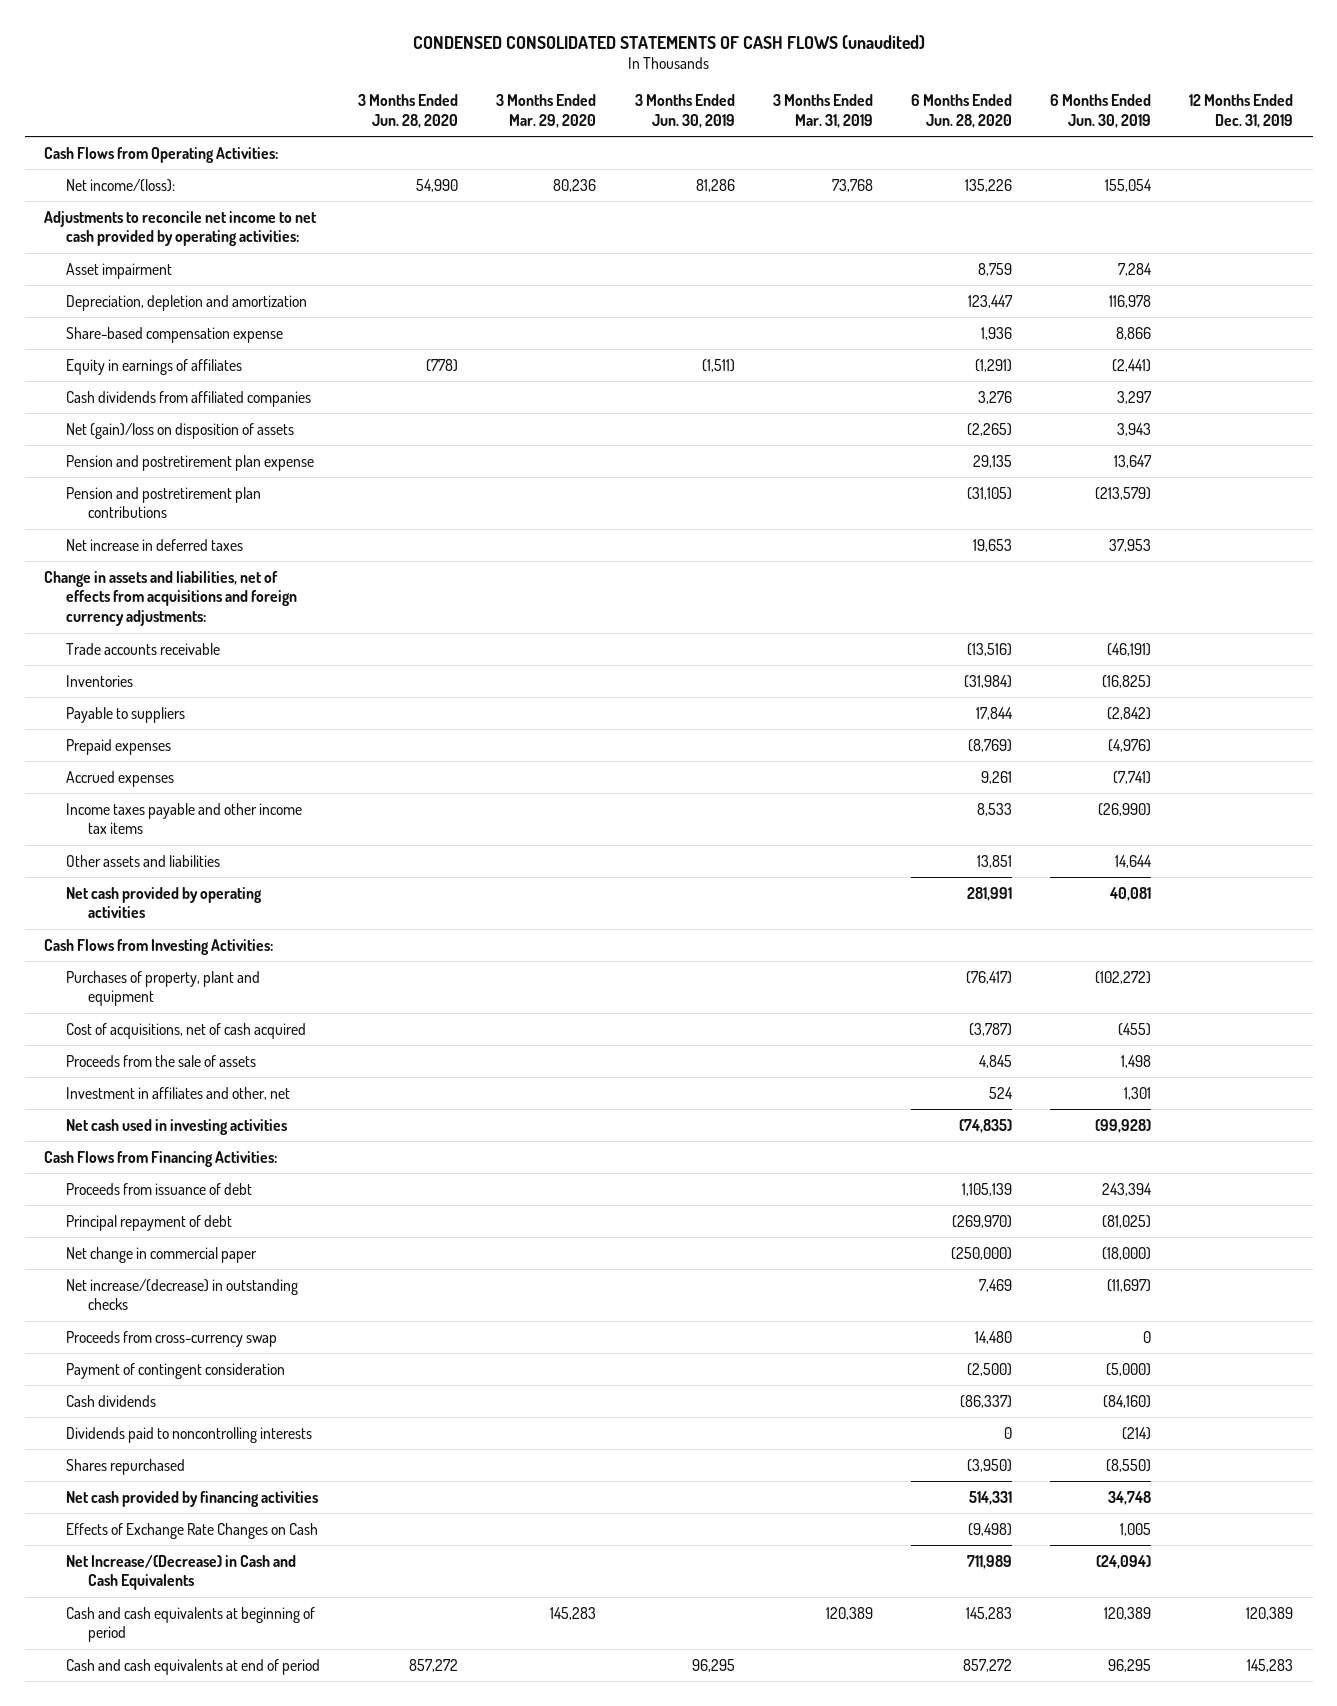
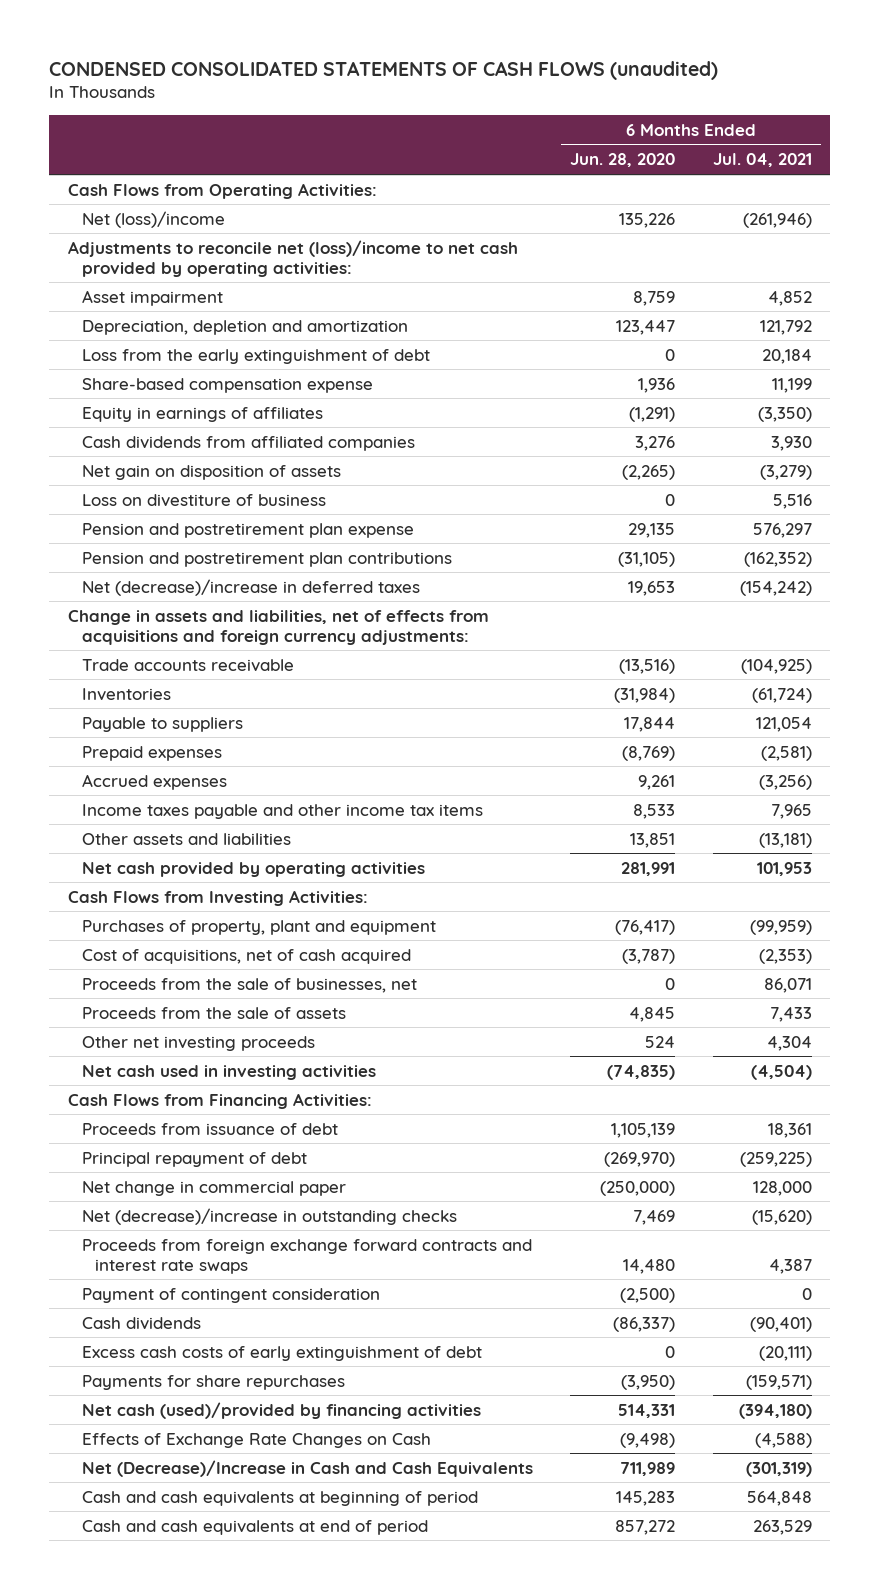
[358,93,459,128] 3 Months Ended Jun. 28, 2020 -> none
[496,93,597,128] 3 Months Ended Mar. 29, 2020 -> none
[634,93,735,128] 3 Months Ended Jun. 30, 2019 -> none
[772,93,873,128] 3 Months Ended Mar. 31, 2019 -> none
[1050,93,1152,128] 6 Months Ended Jun. 30, 2019 -> none
[1189,93,1294,128] 12 Months Ended Dec. 31, 2019 -> none
none -> [712,153,812,168] Jul. 04, 2021
[65,178,175,192] Net income/(loss): -> [81,210,225,228] Net (loss)/income
[43,210,317,247] Adjustments to reconcile net income to net cash provided by operating activities: -> [68,239,519,277] Adjustments to reconcile net (loss)/income to net cash provided by operating activities:
none -> [81,348,430,364] Loss from the early extinguishment of debt
[65,422,294,439] Net (gain)/loss on disposition of assets -> [81,464,341,480] Net gain on disposition of assets
none -> [81,493,326,507] Loss on divestiture of business
[65,538,243,551] Net increase in deferred taxes -> [81,578,420,596] Net (decrease)/increase in deferred taxes
none -> [81,977,417,993] Proceeds from the sale of businesses, net
[65,1086,290,1100] Investment in affiliates and other, net -> [81,1035,315,1051] Other net investing proceeds
[65,1278,298,1311] Net increase/(decrease) in outstanding checks -> [81,1207,457,1225] Net (decrease)/increase in outstanding checks
[65,1330,277,1347] Proceeds from cross-currency swap -> [81,1238,532,1274] Proceeds from foreign exchange forward contracts and interest rate swaps
[65,1426,312,1443] Dividends paid to noncontrolling interests -> none
none -> [81,1345,482,1361] Excess cash costs of early extinguishment of debt
[65,1458,185,1475] Shares repurchased -> [81,1374,345,1390] Payments for share repurchases
[65,1490,318,1507] Net cash provided by financing activities -> [81,1401,481,1419] Net cash (used)/provided by financing activities
[65,1554,296,1591] Net Increase/(Decrease) in Cash and Cash Equivalents -> [81,1459,533,1477] Net (Decrease)/Increase in Cash and Cash Equivalents

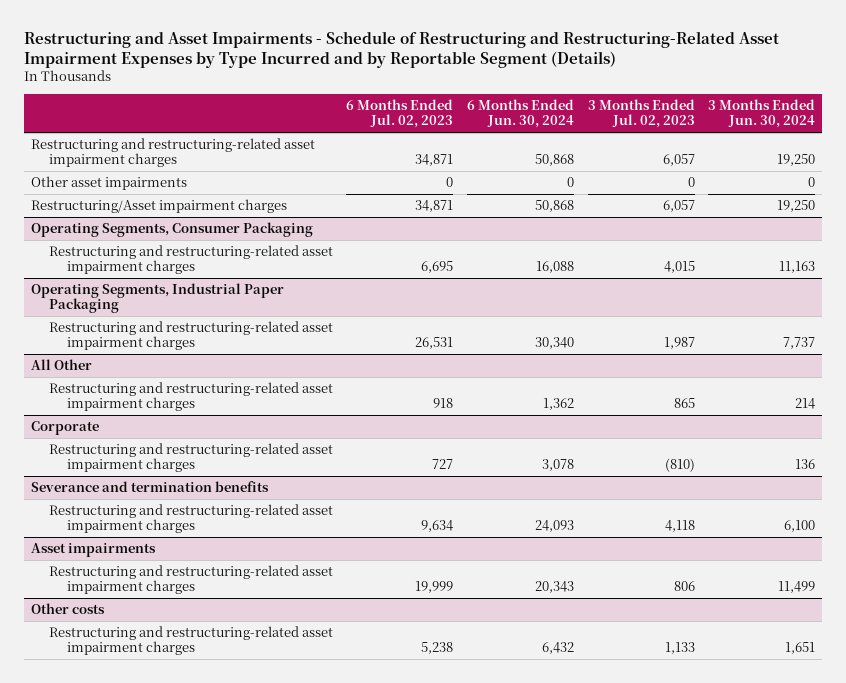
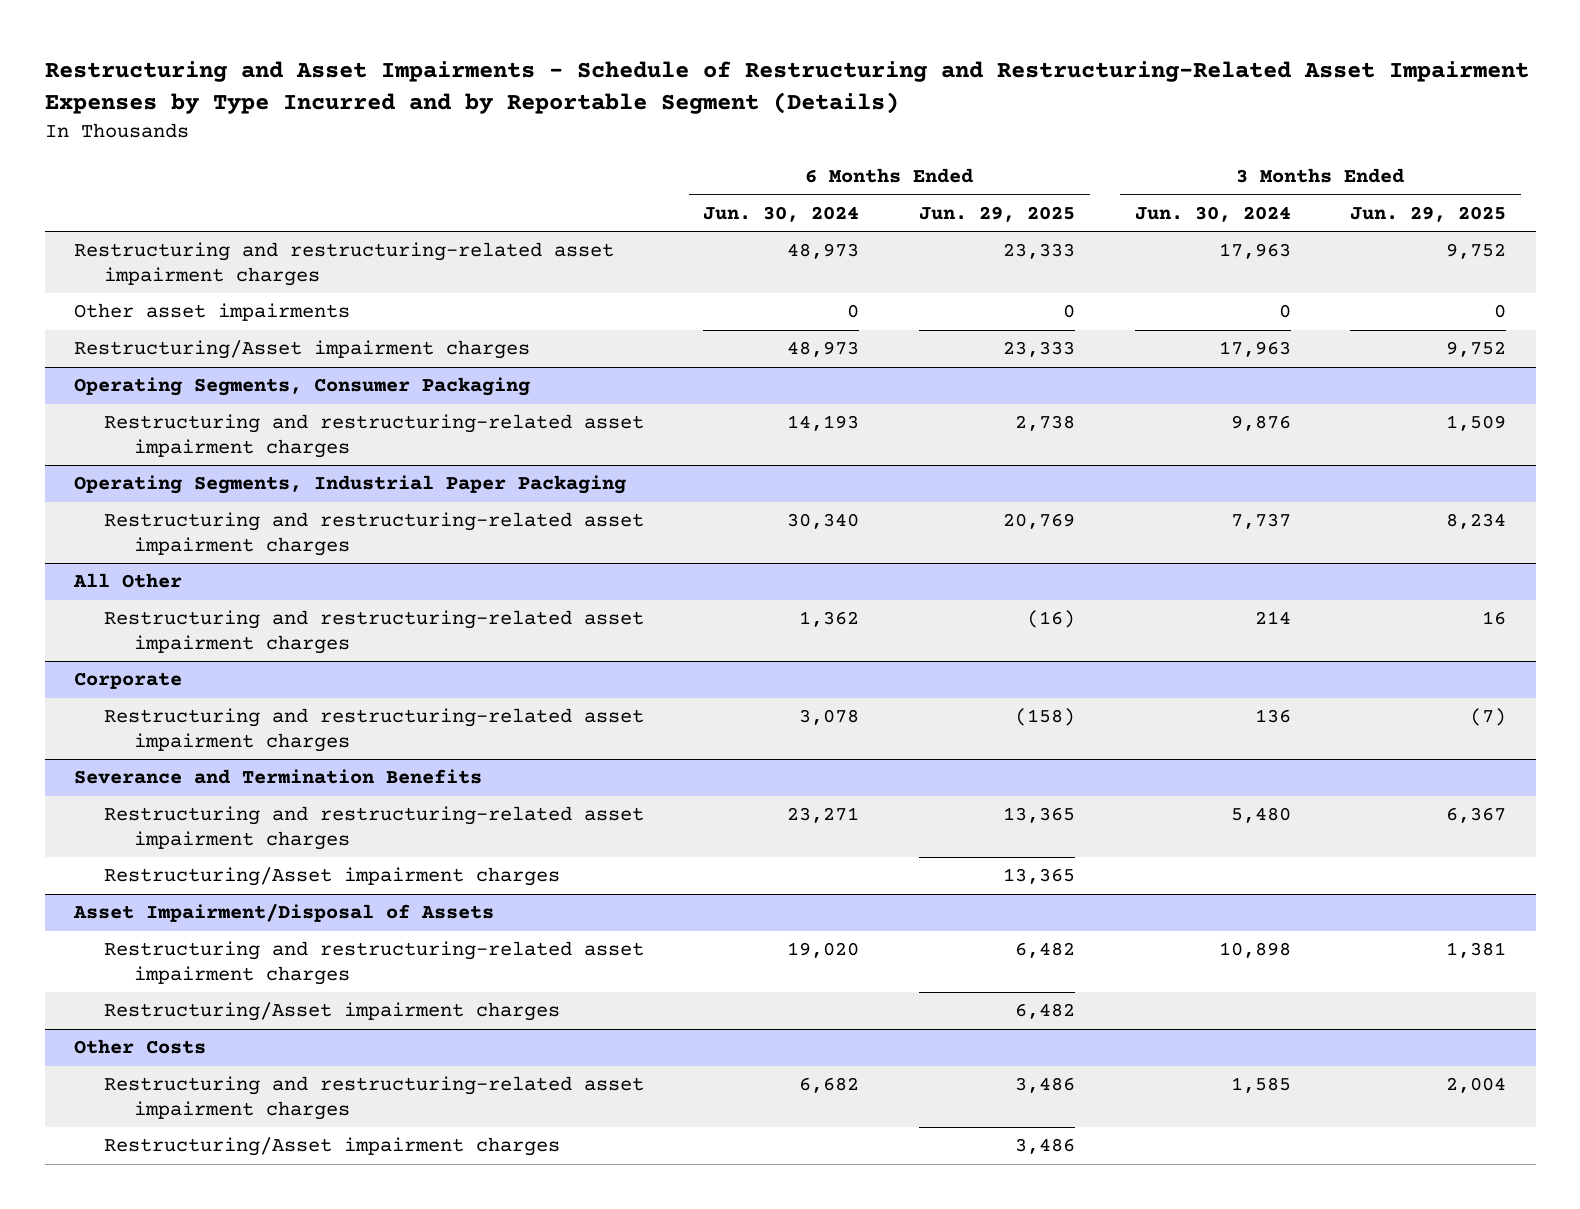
[346,99,454,129] 6 Months Ended Jul. 02, 2023 -> none
[587,99,695,129] 3 Months Ended Jul. 02, 2023 -> none
none -> [918,206,1075,223] Jun. 29, 2025
none -> [1350,206,1507,223] Jun. 29, 2025
[535,154,575,167] 50,868 -> [787,243,860,260] 48,973
[777,154,816,167] 19,250 -> [1218,243,1291,260] 17,963
[535,200,575,213] 50,868 -> [787,341,860,358] 48,973
[777,200,816,213] 19,250 -> [1218,341,1291,358] 17,963
[536,261,575,274] 16,088 -> [787,415,860,432] 14,193
[779,261,816,274] 11,163 -> [1230,415,1291,432] 9,876
[30,481,269,493] Severance and termination benefits -> [74,769,483,785] Severance and Termination Benefits
[535,520,575,533] 24,093 -> [787,807,860,824] 23,271
[784,520,816,533] 6,100 -> [1230,807,1291,824] 5,480
none -> [103,867,560,887] Restructuring/Asset impairment charges
[30,543,156,558] Asset impairments -> [73,904,495,923] Asset Impairment/Disposal of Assets
[535,581,575,594] 20,343 -> [787,942,860,959] 19,020
[778,581,816,594] 11,499 -> [1218,942,1291,959] 10,898
none -> [103,1002,560,1022] Restructuring/Asset impairment charges
[30,603,105,615] Other costs -> [74,1039,207,1055] Other Costs
[542,642,575,655] 6,432 -> [799,1077,860,1094] 6,682
[785,642,816,655] 1,651 -> [1230,1077,1291,1094] 1,585
none -> [103,1137,560,1157] Restructuring/Asset impairment charges

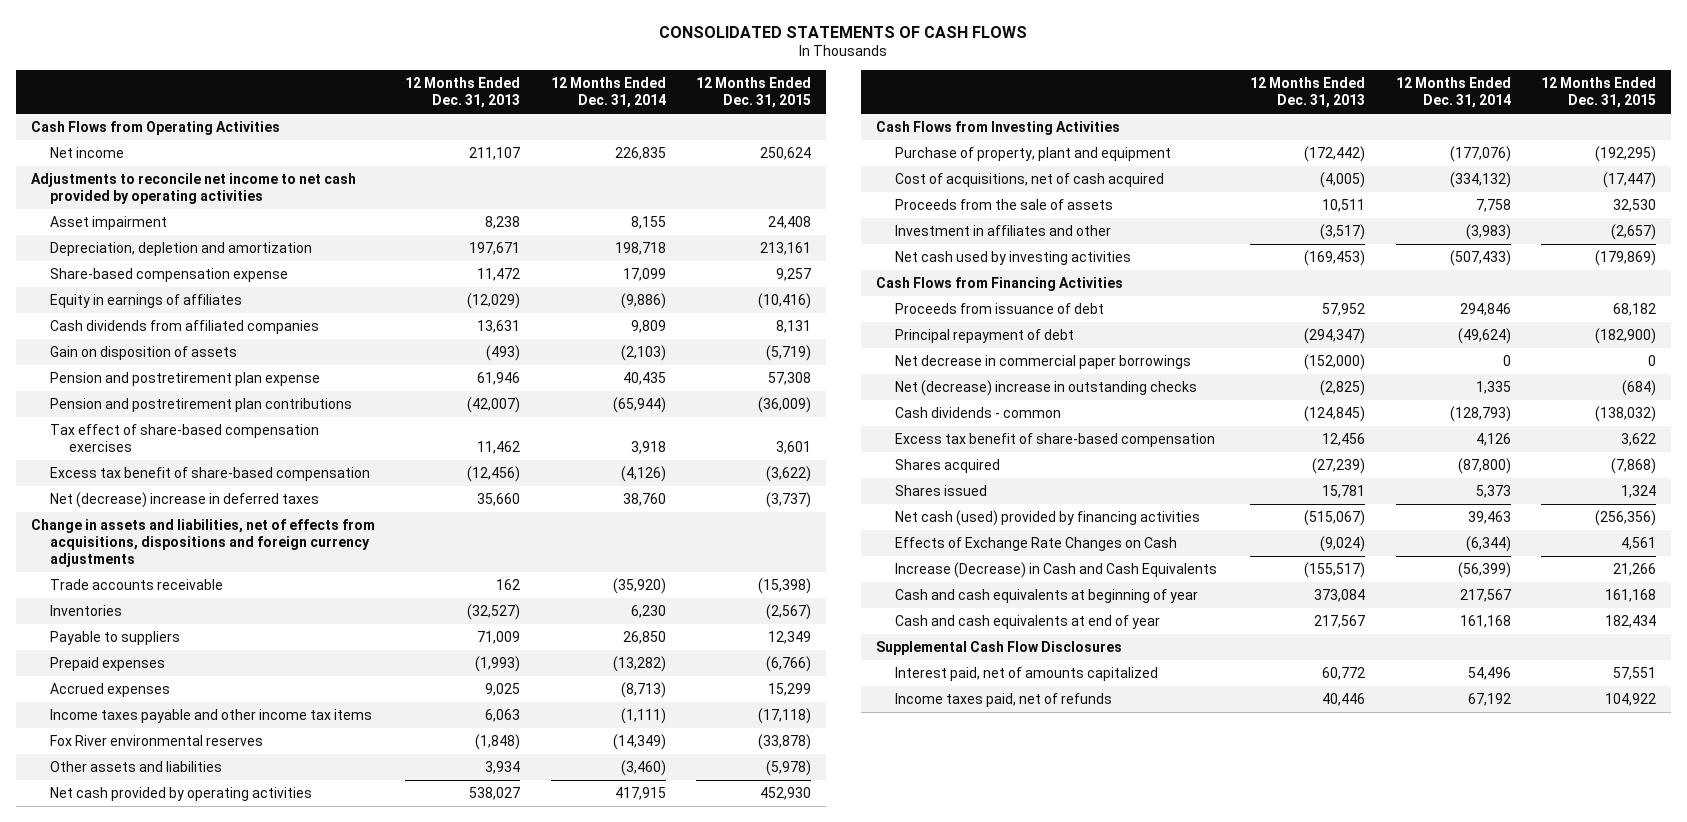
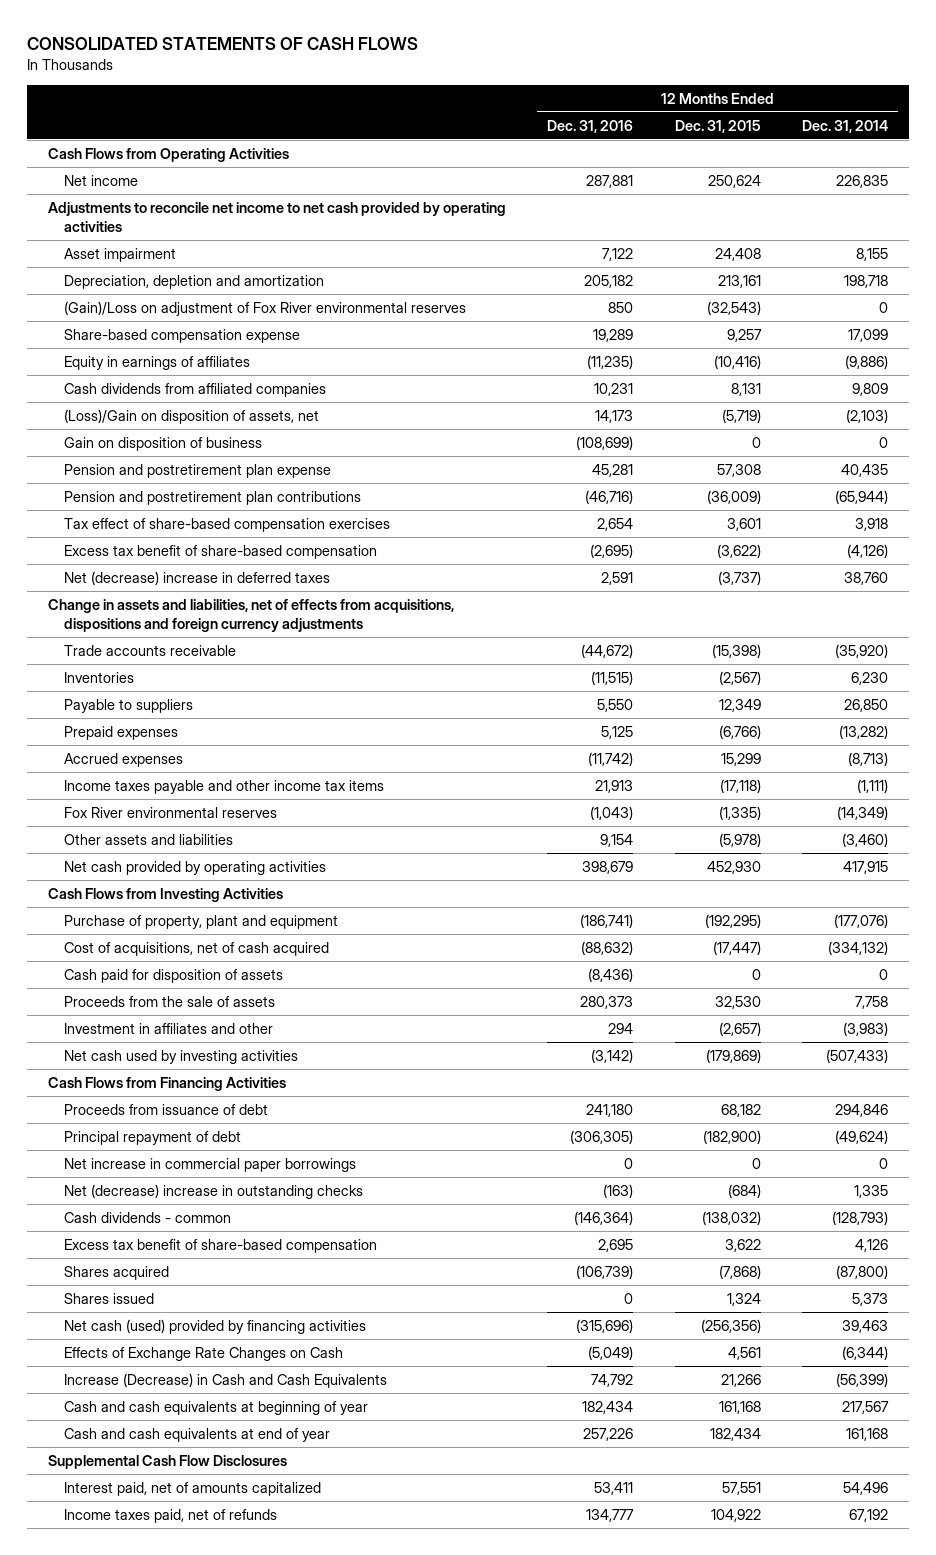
[405,77,521,109] 12 Months Ended Dec. 31, 2013 -> none
none -> [547,119,634,133] Dec. 31, 2016
none -> [64,300,467,316] (Gain)/Loss on adjustment of Fox River environmental reserves
[49,345,237,360] Gain on disposition of assets -> [64,408,320,424] (Loss)/Gain on disposition of assets, net
none -> [64,436,263,451] Gain on disposition of business
[757,733,811,750] (33,878) -> [718,805,761,820] (1,335)
none -> [64,968,284,983] Cash paid for disposition of assets
[894,354,1191,369] Net decrease in commercial paper borrowings -> [64,1157,357,1172] Net increase in commercial paper borrowings

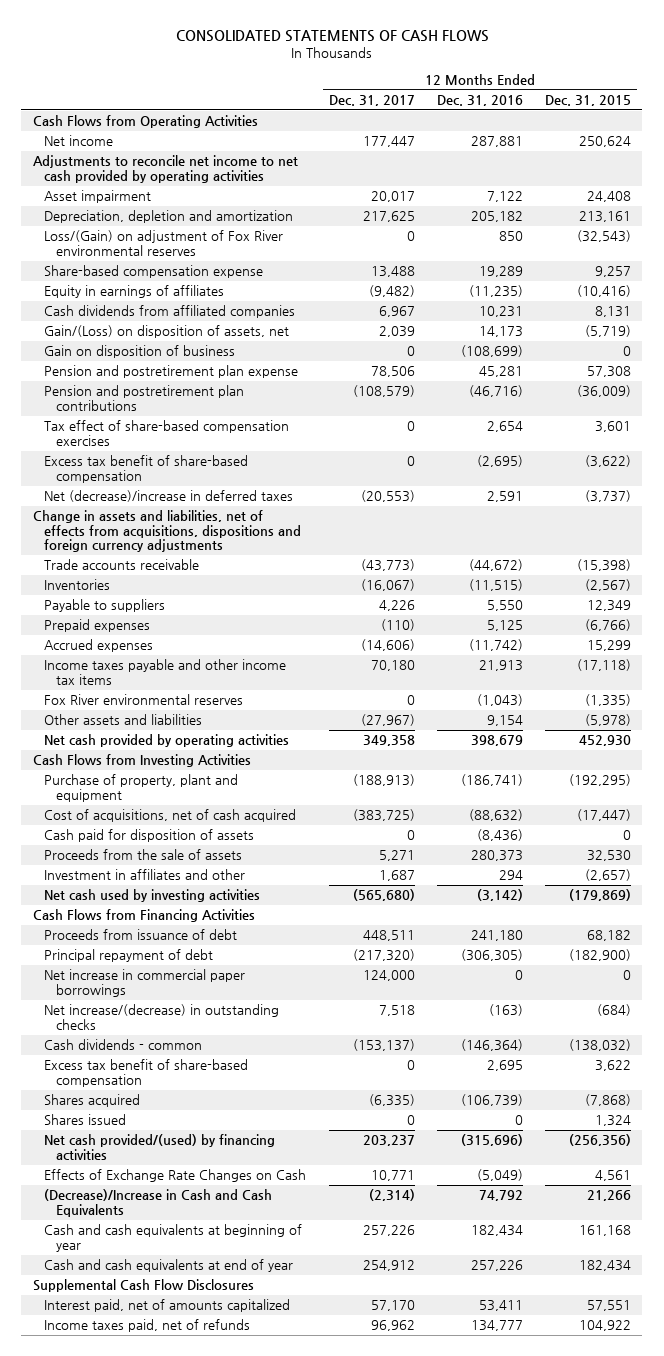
[801,119,888,133] Dec. 31, 2014 -> none
none -> [328,94,415,106] Dec. 31, 2017
[64,300,467,316] (Gain)/Loss on adjustment of Fox River environmental reserves -> [44,230,284,256] Loss/(Gain) on adjustment of Fox River environmental reserves
[64,408,320,424] (Loss)/Gain on disposition of assets, net -> [44,325,290,339] Gain/(Loss) on disposition of assets, net
[64,570,331,585] Net (decrease) increase in deferred taxes -> [44,490,294,503] Net (decrease)/increase in deferred taxes
[64,1183,364,1199] Net (decrease) increase in outstanding checks -> [44,1004,280,1030] Net increase/(decrease) in outstanding checks
[64,1318,367,1334] Net cash (used) provided by financing activities -> [44,1134,276,1160] Net cash provided/(used) by financing activities
[64,1372,388,1388] Increase (Decrease) in Cash and Cash Equivalents -> [44,1189,273,1217] (Decrease)/Increase in Cash and Cash Equivalents

